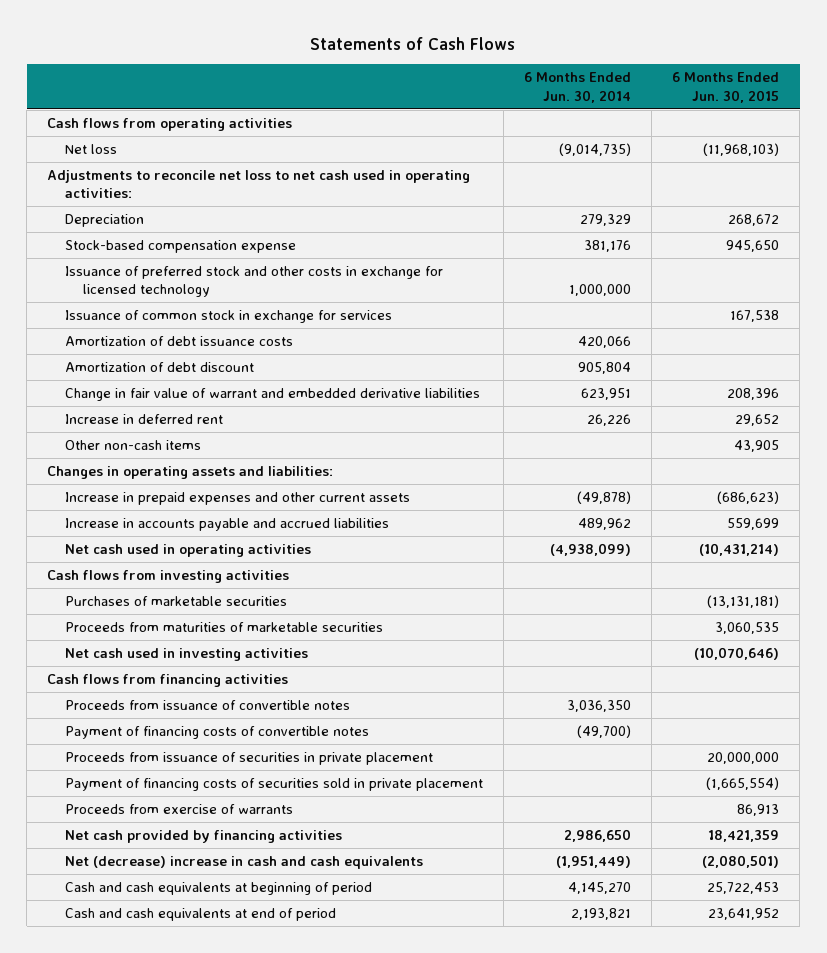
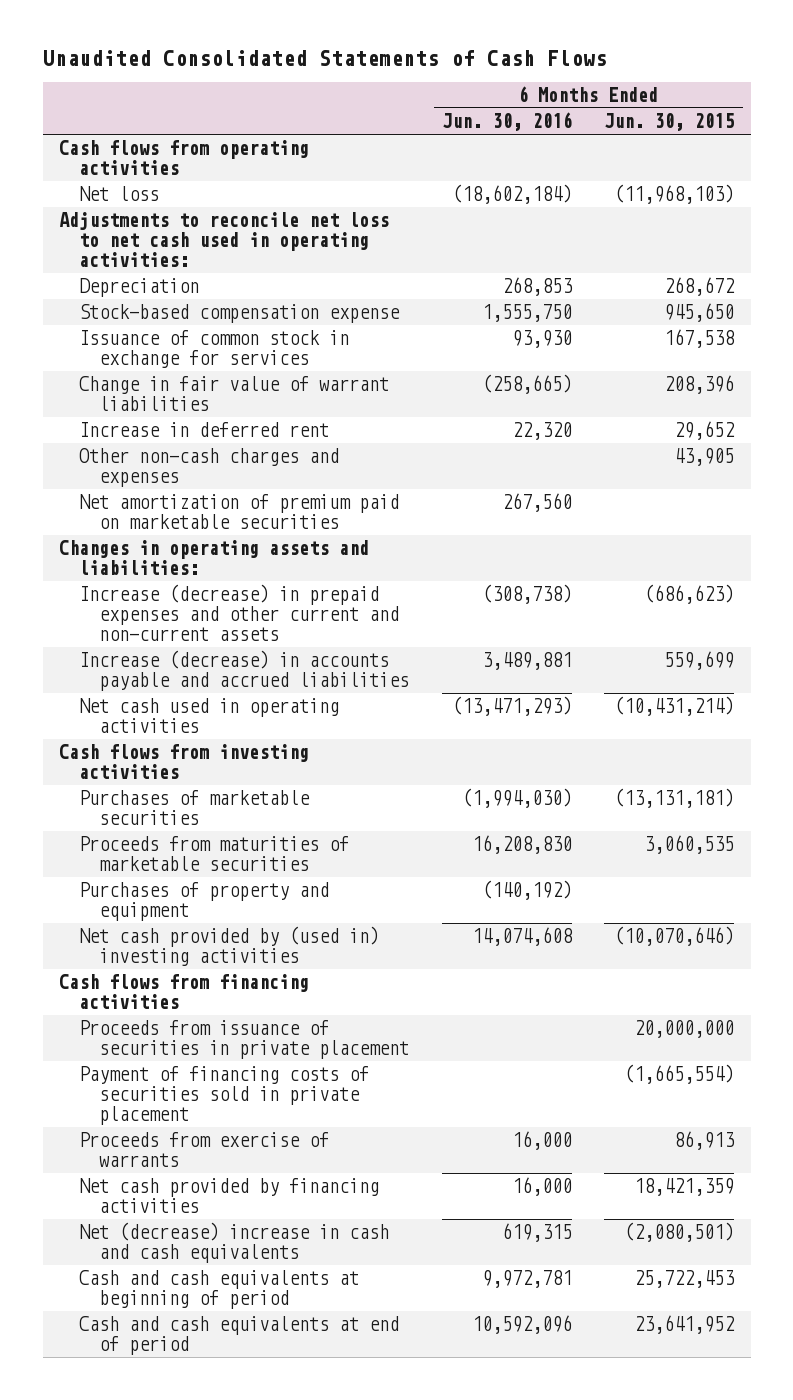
[310,36,516,50] Statements of Cash Flows -> [42,50,607,67] Unaudited Consolidated Statements of Cash Flows
[524,72,632,103] 6 Months Ended Jun. 30, 2014 -> none
none -> [441,112,572,132] Jun. 30, 2016
[65,266,444,298] Issuance of preferred stock and other costs in exchange for licensed technology -> none
[65,336,294,347] Amortization of debt issuance costs -> none
[65,362,255,373] Amortization of debt discount -> none
[65,388,481,402] Change in fair value of warrant and embedded derivative liabilities -> [79,376,390,412] Change in fair value of warrant liabilities
[65,440,202,451] Other non-cash items -> [79,448,340,488] Other non-cash charges and expenses
none -> [79,494,400,530] Net amortization of premium paid on marketable securities
[65,492,411,506] Increase in prepaid expenses and other current assets -> [79,584,400,641] Increase (decrease) in prepaid expenses and other current and non-current assets
[65,518,390,532] Increase in accounts payable and accrued liabilities -> [79,650,410,692] Increase (decrease) in accounts payable and accrued liabilities
none -> [79,882,330,922] Purchases of property and equipment
[65,648,309,662] Net cash used in investing activities -> [79,926,380,967] Net cash provided by (used in) investing activities
[65,700,351,711] Proceeds from issuance of convertible notes -> none
[65,726,370,740] Payment of financing costs of convertible notes -> none

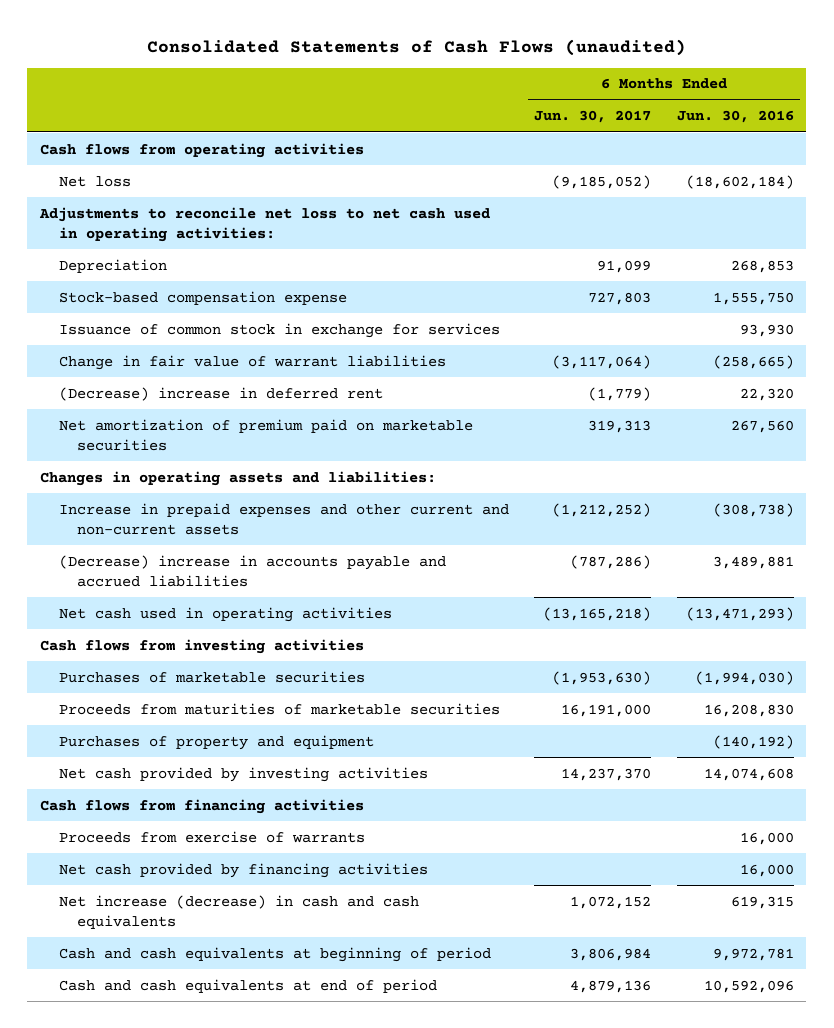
[42,50,607,67] Unaudited Consolidated Statements of Cash Flows -> [146,38,686,56] Consolidated Statements of Cash Flows (unaudited)
[604,113,735,132] Jun. 30, 2015 -> none
none -> [534,110,652,124] Jun. 30, 2017
[79,448,340,488] Other non-cash charges and expenses -> none
[79,422,330,438] Increase in deferred rent -> [58,386,383,401] (Decrease) increase in deferred rent
[79,584,400,641] Increase (decrease) in prepaid expenses and other current and non-current assets -> [58,502,509,535] Increase in prepaid expenses and other current and non-current assets
[79,650,410,692] Increase (decrease) in accounts payable and accrued liabilities -> [58,554,446,587] (Decrease) increase in accounts payable and accrued liabilities
[79,926,380,967] Net cash provided by (used in) investing activities -> [58,766,428,782] Net cash provided by investing activities
[79,1020,410,1060] Proceeds from issuance of securities in private placement -> none
[79,1066,370,1125] Payment of financing costs of securities sold in private placement -> none
[79,1222,390,1264] Net (decrease) increase in cash and cash equivalents -> [58,894,419,929] Net increase (decrease) in cash and cash equivalents

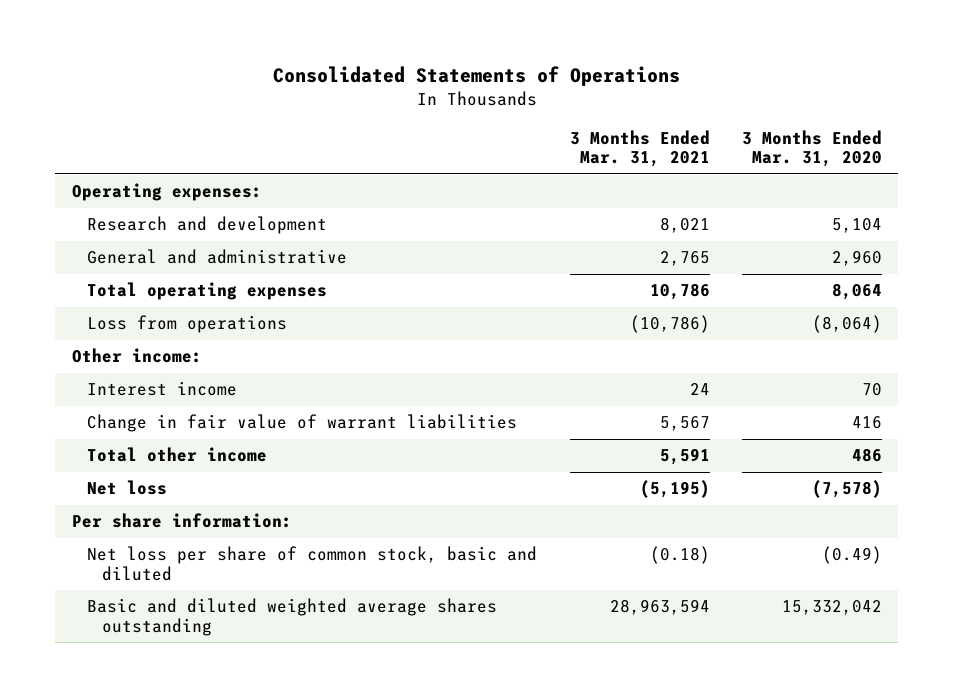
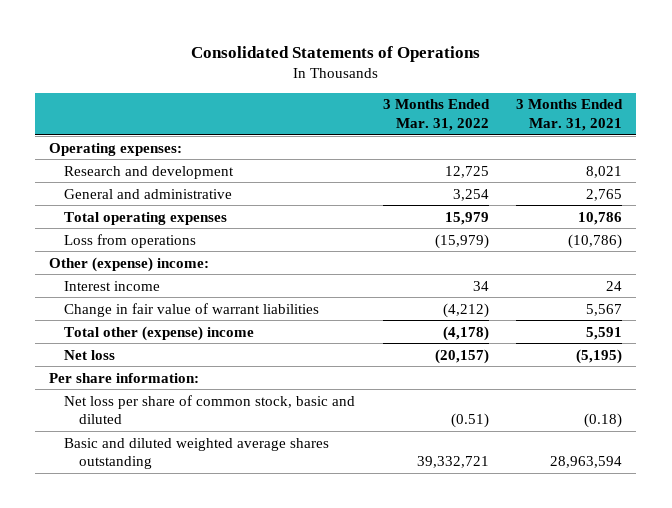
[742,129,883,168] 3 Months Ended Mar. 31, 2020 -> none
none -> [382,99,490,131] 3 Months Ended Mar. 31, 2022
[71,348,202,364] Other income: -> [49,256,210,272] Other (expense) income:
[87,447,268,463] Total other income -> [64,325,255,341] Total other (expense) income

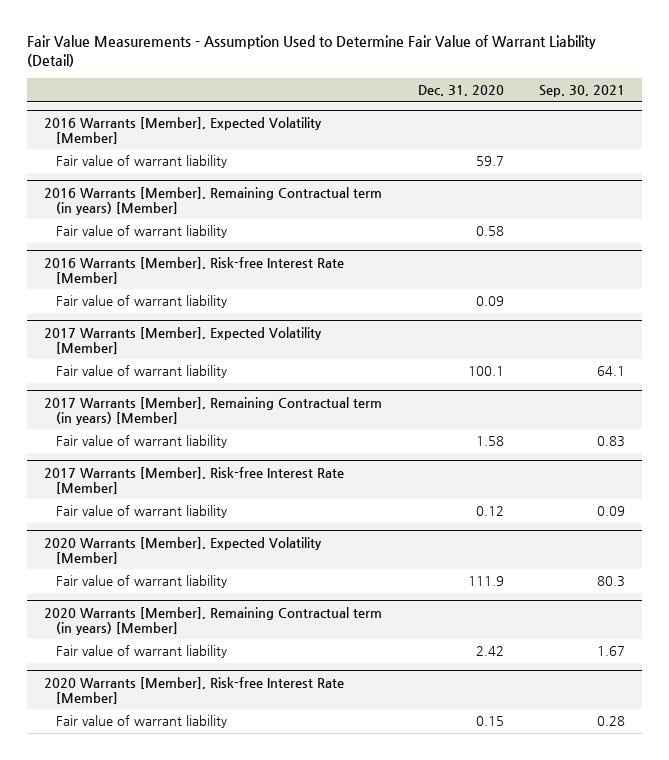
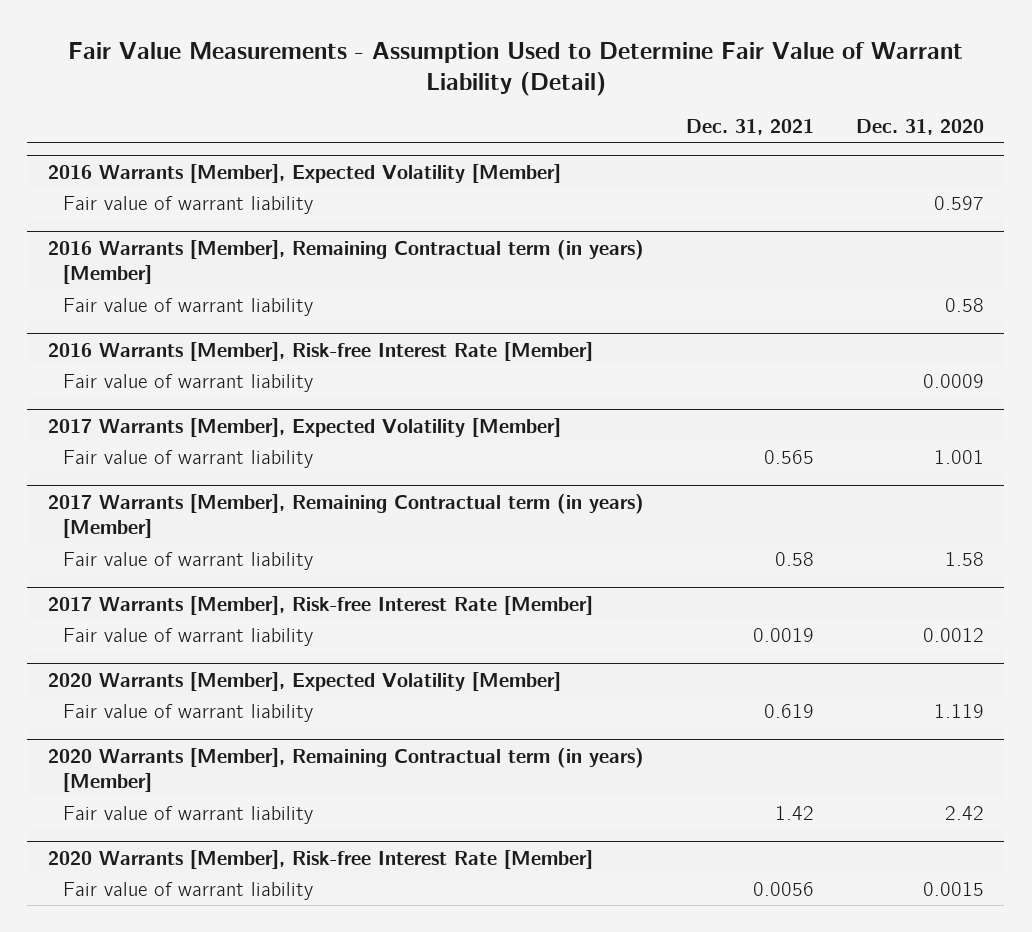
[538,85,625,98] Sep. 30, 2021 -> none
none -> [685,119,814,136] Dec. 31, 2021
[475,156,504,167] 59.7 -> [933,195,984,210] 0.597
[475,296,504,307] 0.09 -> [922,373,984,388] 0.0009
[467,366,504,377] 100.1 -> [933,449,984,464] 1.001
[475,506,504,517] 0.12 -> [922,627,984,642] 0.0012
[467,576,504,587] 111.9 -> [933,703,984,718] 1.119
[475,716,504,727] 0.15 -> [922,881,984,896] 0.0015

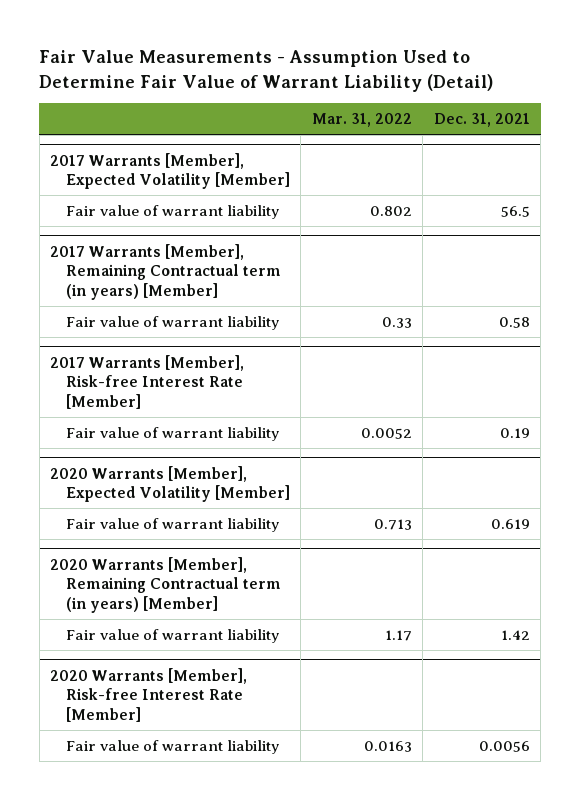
[855,119,984,136] Dec. 31, 2020 -> none
none -> [311,113,412,128] Mar. 31, 2022
[48,163,562,183] 2016 Warrants [Member], Expected Volatility [Member] -> none
[63,195,314,214] Fair value of warrant liability -> none
[48,239,645,285] 2016 Warrants [Member], Remaining Contractual term (in years) [Member] -> none
[63,297,314,316] Fair value of warrant liability -> none
[48,341,594,361] 2016 Warrants [Member], Risk-free Interest Rate [Member] -> none
[63,373,314,392] Fair value of warrant liability -> none
[763,449,814,464] 0.565 -> [500,205,530,217] 56.5
[752,627,814,642] 0.0019 -> [499,427,530,438] 0.19

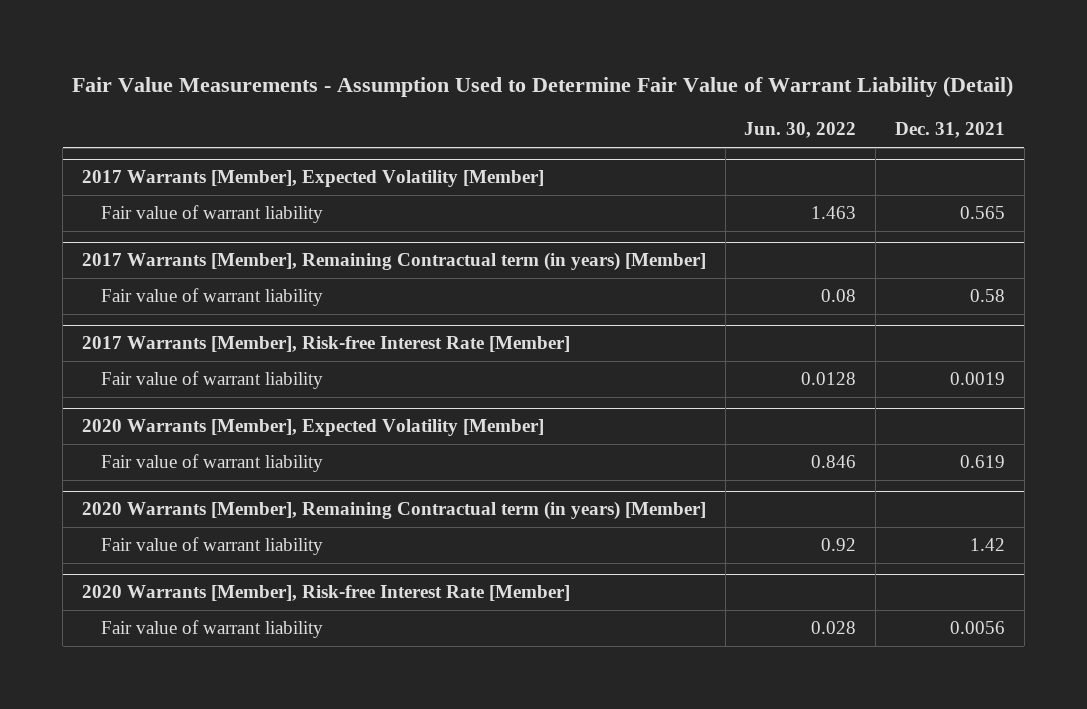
[311,113,412,128] Mar. 31, 2022 -> none
none -> [744,122,857,139] Jun. 30, 2022
[500,205,530,217] 56.5 -> [959,206,1005,220] 0.565
[499,427,530,438] 0.19 -> [949,372,1005,386] 0.0019

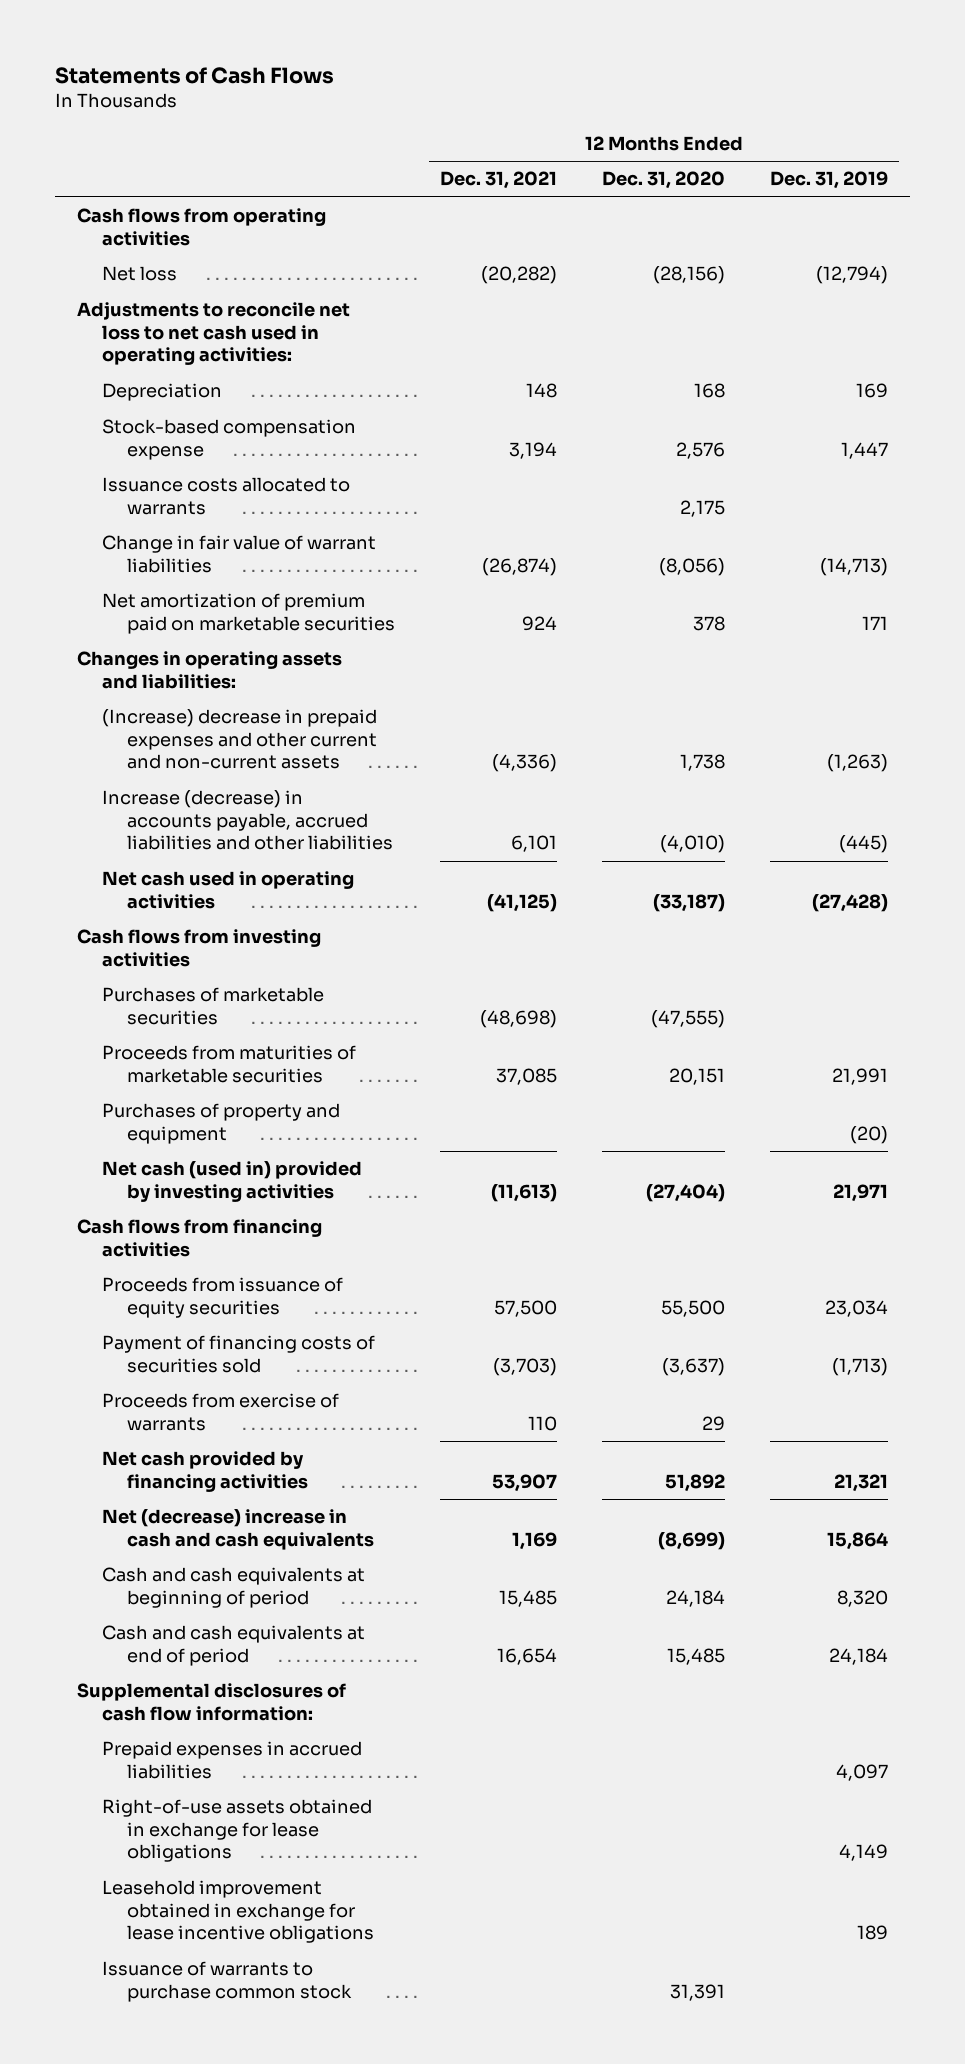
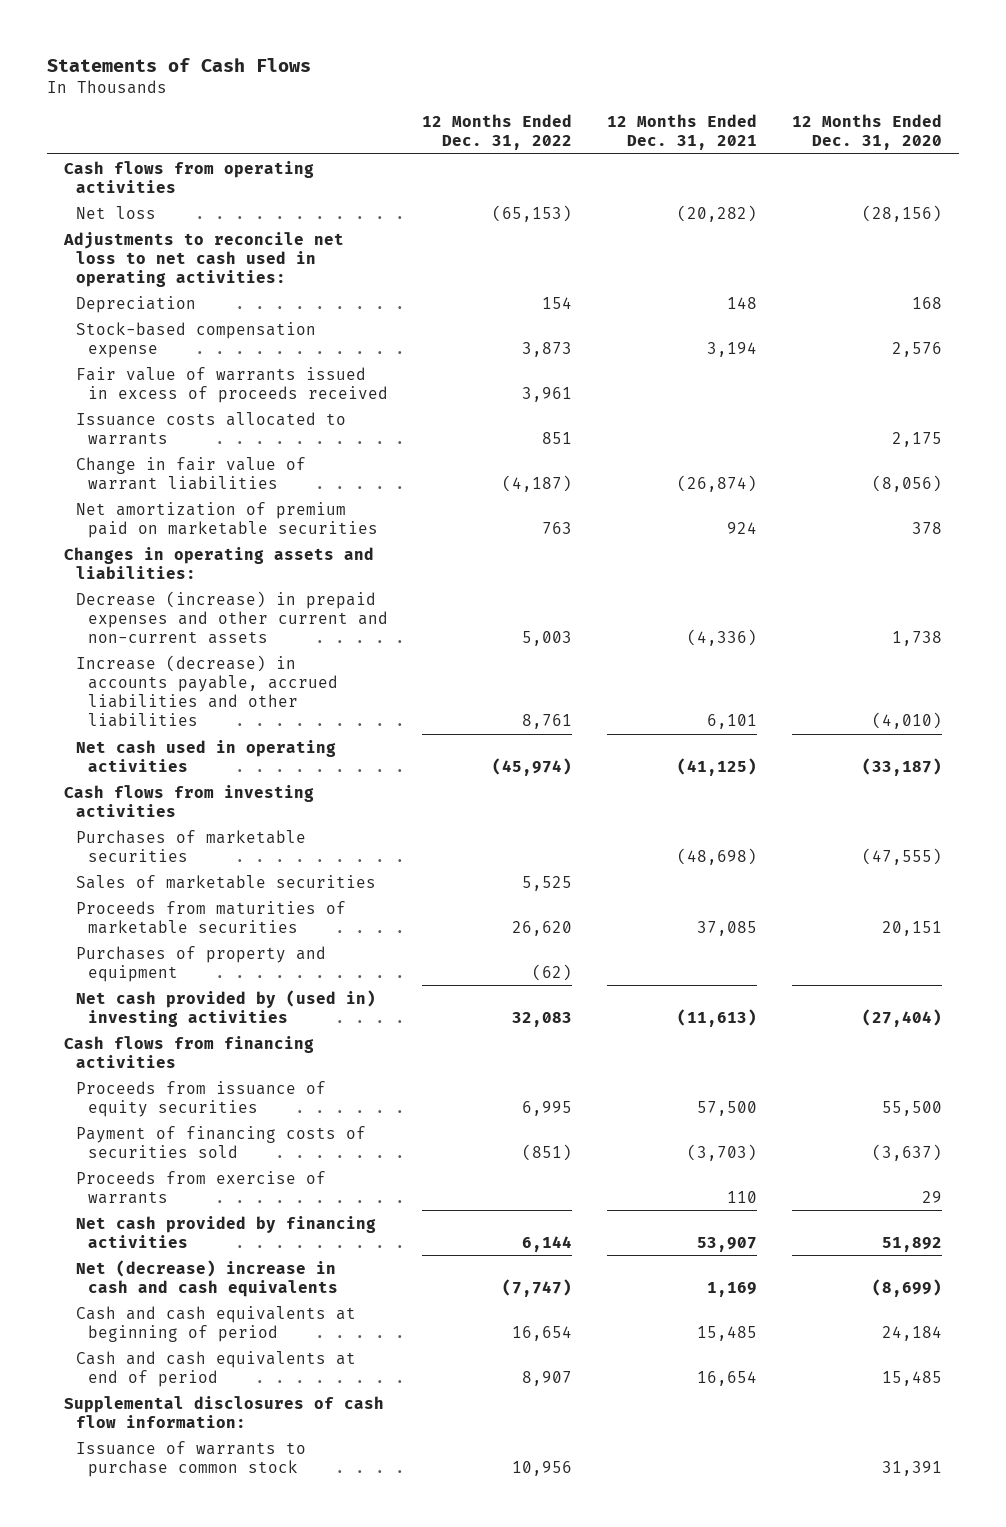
[769,171,888,190] Dec. 31, 2019 -> none
none -> [422,113,573,151] 12 Months Ended Dec. 31, 2022
none -> [76,366,388,403] Fair value of warrants issued in excess of proceeds received
[102,709,378,770] (Increase) decrease in prepaid expenses and other current and non-current assets -> [76,590,388,644] Decrease (increase) in prepaid expenses and other current and non-current assets
none -> [76,874,377,889] Sales of marketable securities
[102,1161,363,1202] Net cash (used in) provided by investing activities -> [76,989,377,1027] Net cash provided by (used in) investing activities
[102,1741,363,1779] Prepaid expenses in accrued liabilities -> none
[102,1799,373,1863] Right-of-use assets obtained in exchange for lease obligations -> none
[102,1880,375,1944] Leasehold improvement obtained in exchange for lease incentive obligations -> none

